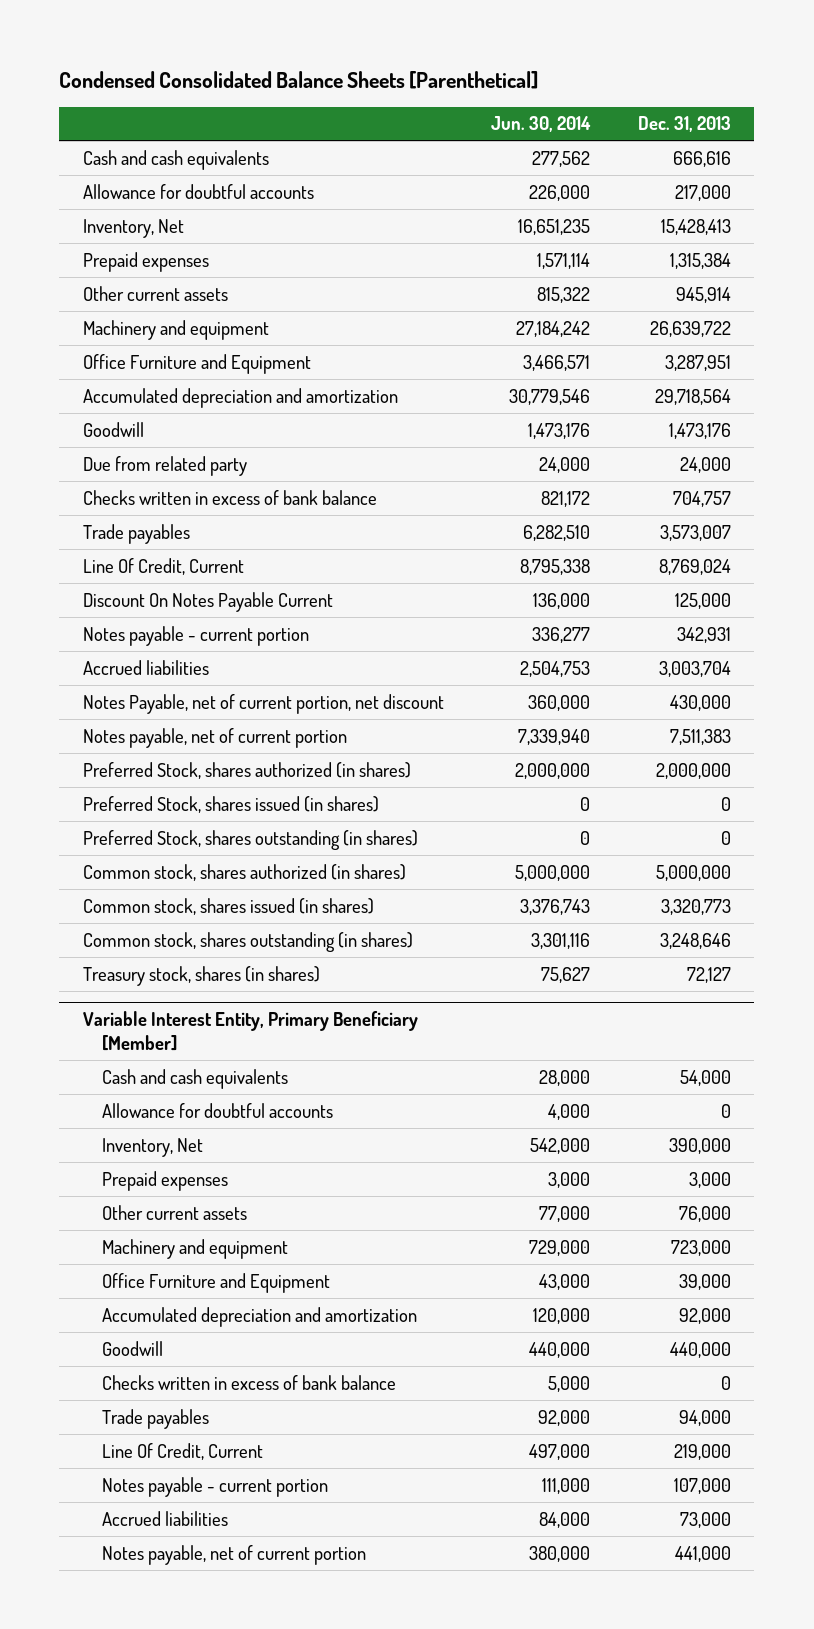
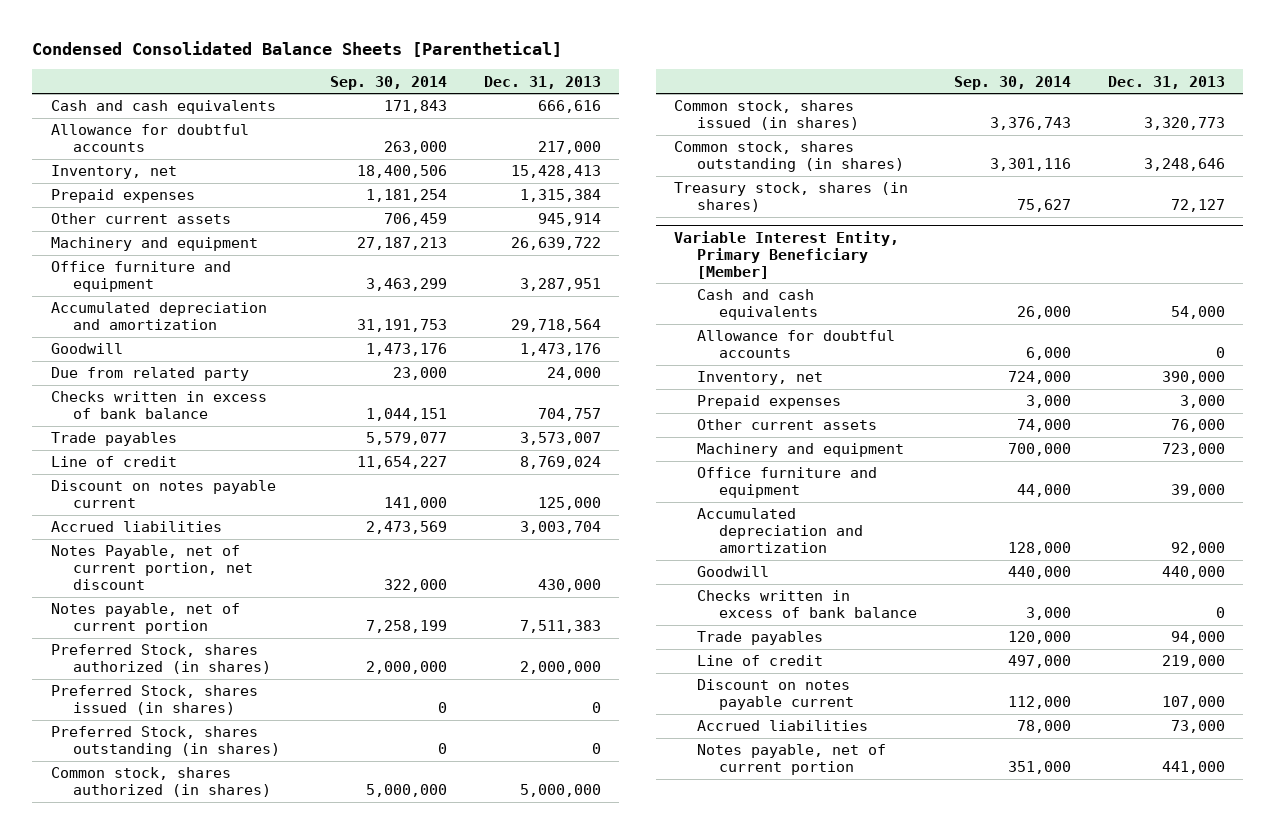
[491,116,592,133] Jun. 30, 2014 -> none
none -> [330,75,448,90] Sep. 30, 2014
[82,218,184,238] Inventory, Net -> [50,165,177,180] Inventory, net
[82,353,311,374] Office Furniture and Equipment -> [50,261,231,293] Office furniture and equipment
[82,625,309,646] Notes payable - current portion -> none
[82,557,244,575] Line Of Credit, Current -> [50,456,177,468] Line of credit
[82,591,333,612] Discount On Notes Payable Current -> [50,480,276,509] Discount on notes payable current
[101,1137,203,1157] Inventory, Net -> [696,371,823,386] Inventory, net
[101,1272,330,1293] Office Furniture and Equipment -> [696,467,877,499] Office furniture and equipment
[101,1442,263,1460] Line Of Credit, Current -> [696,655,823,667] Line of credit
[101,1476,328,1497] Notes payable - current portion -> [696,679,855,711] Discount on notes payable current

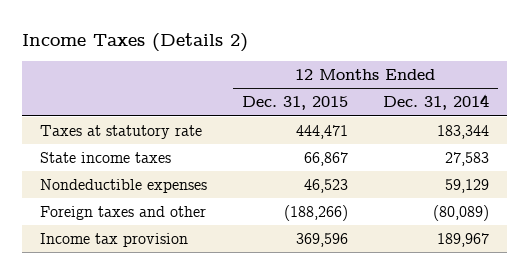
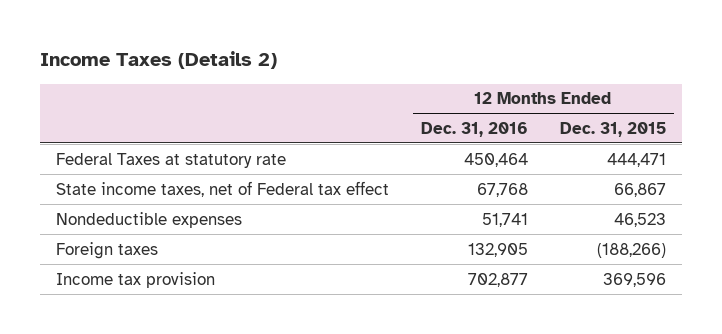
[383,94,490,111] Dec. 31, 2014 -> none
none -> [420,121,528,137] Dec. 31, 2016
[39,124,202,139] Taxes at statutory rate -> [55,152,286,168] Federal Taxes at statutory rate
[39,151,171,163] State income taxes -> [55,180,389,197] State income taxes, net of Federal tax effect
[39,205,206,220] Foreign taxes and other -> [55,241,158,259] Foreign taxes

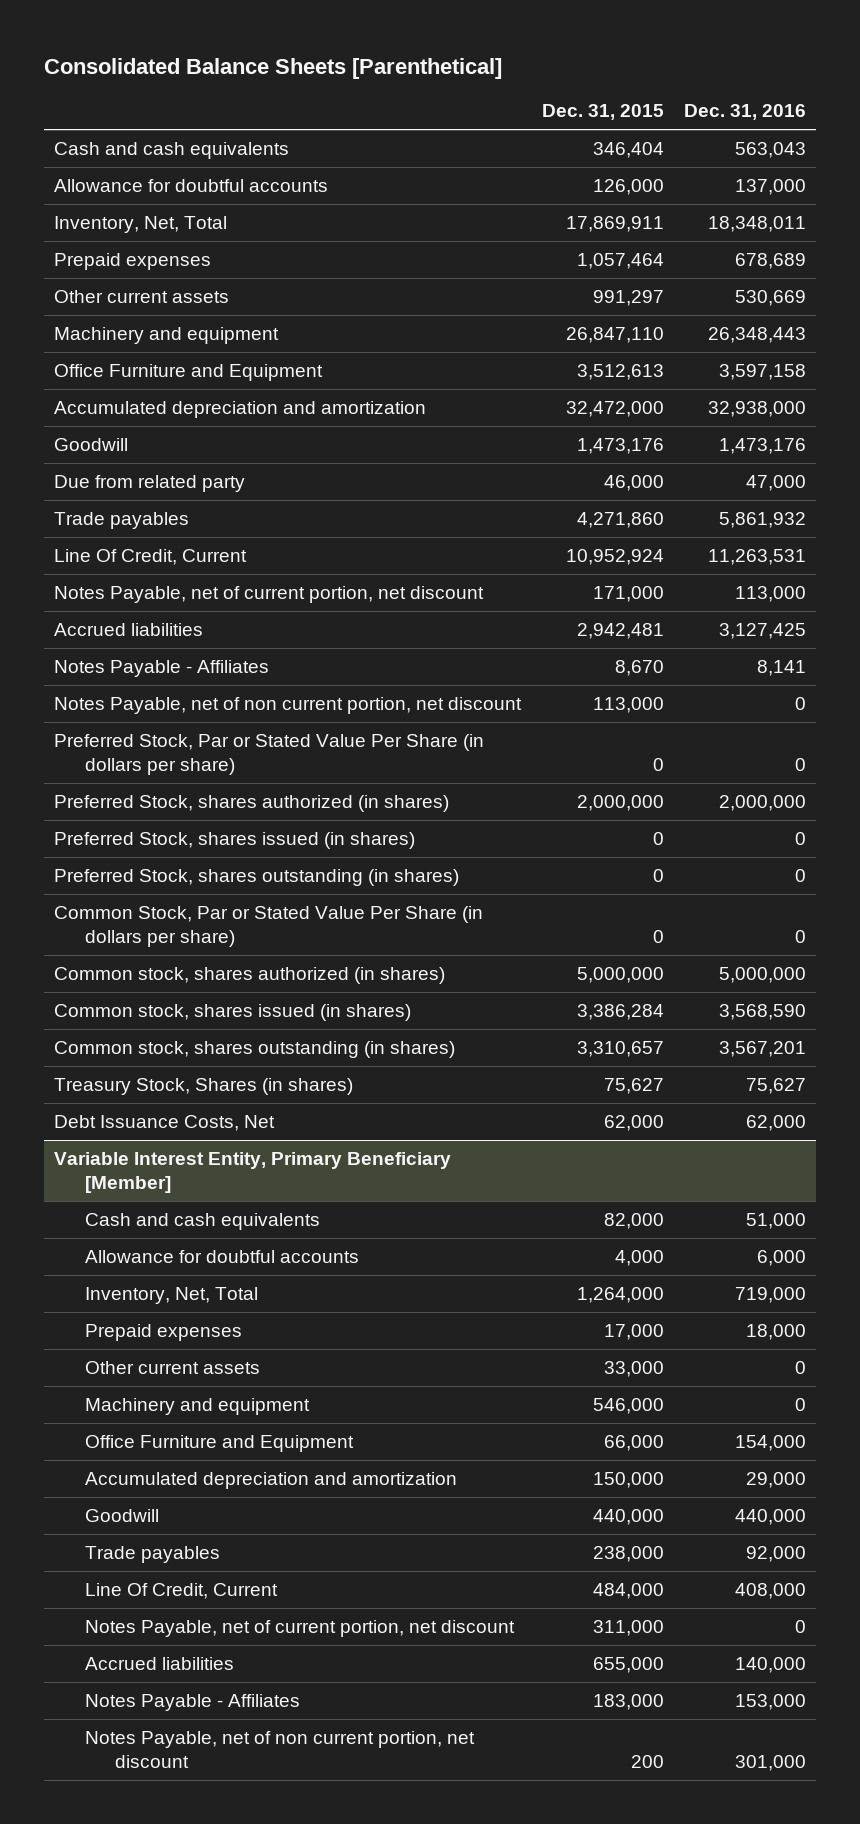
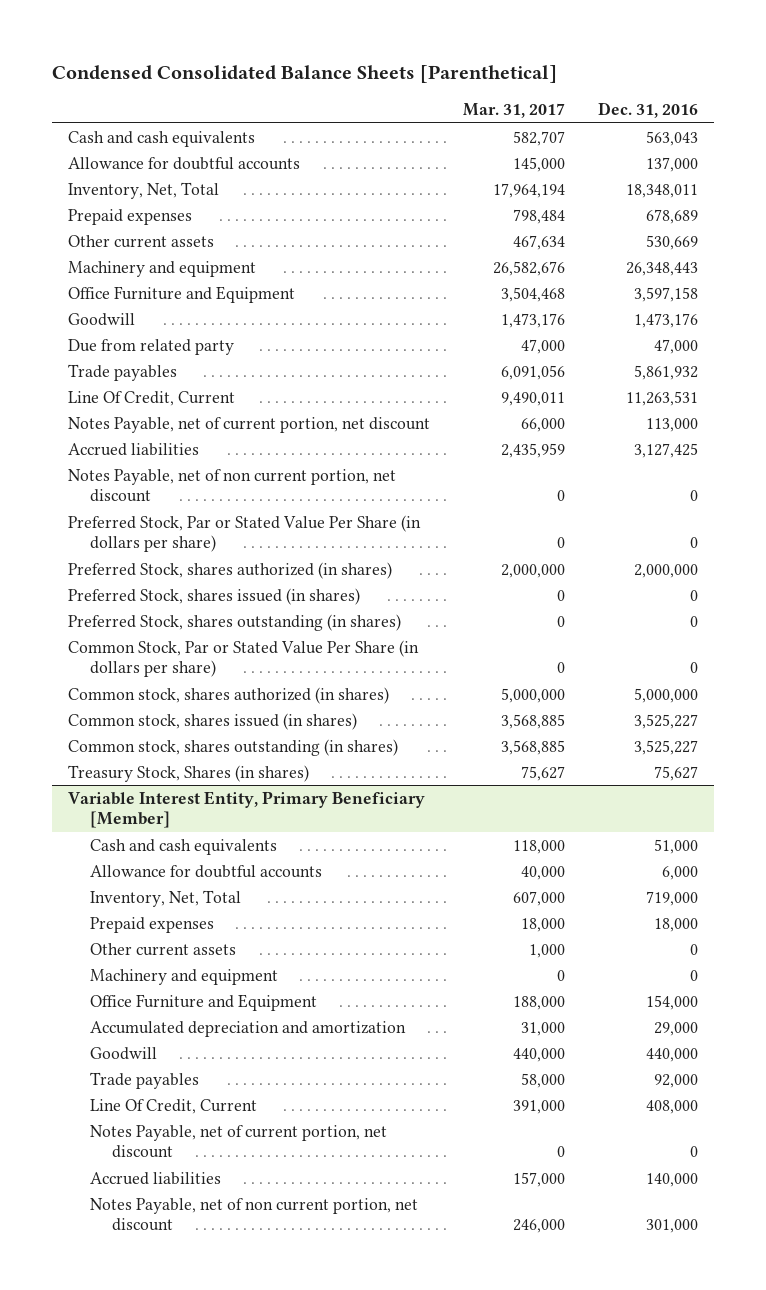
[44,57,503,79] Consolidated Balance Sheets [Parenthetical] -> [51,65,557,84] Condensed Consolidated Balance Sheets [Parenthetical]
[541,104,664,121] Dec. 31, 2015 -> none
none -> [462,103,565,119] Mar. 31, 2017
[54,400,427,418] Accumulated depreciation and amortization -> none
[54,659,270,677] Notes Payable - Affiliates -> none
[718,1003,806,1020] 3,568,590 -> [633,713,698,729] 3,525,227
[718,1040,806,1057] 3,567,201 -> [633,739,698,755] 3,525,227
[54,1114,276,1131] Debt Issuance Costs, Net -> none
[84,1693,300,1711] Notes Payable - Affiliates -> none

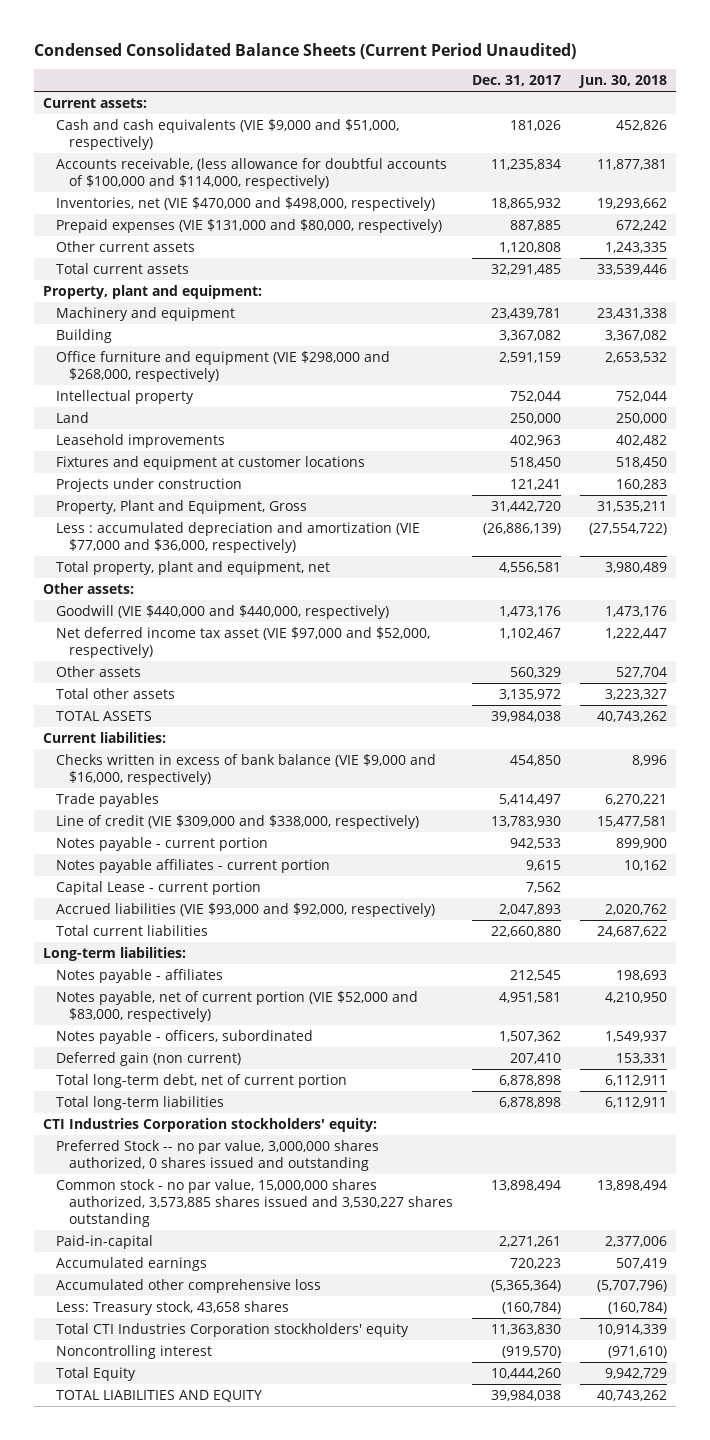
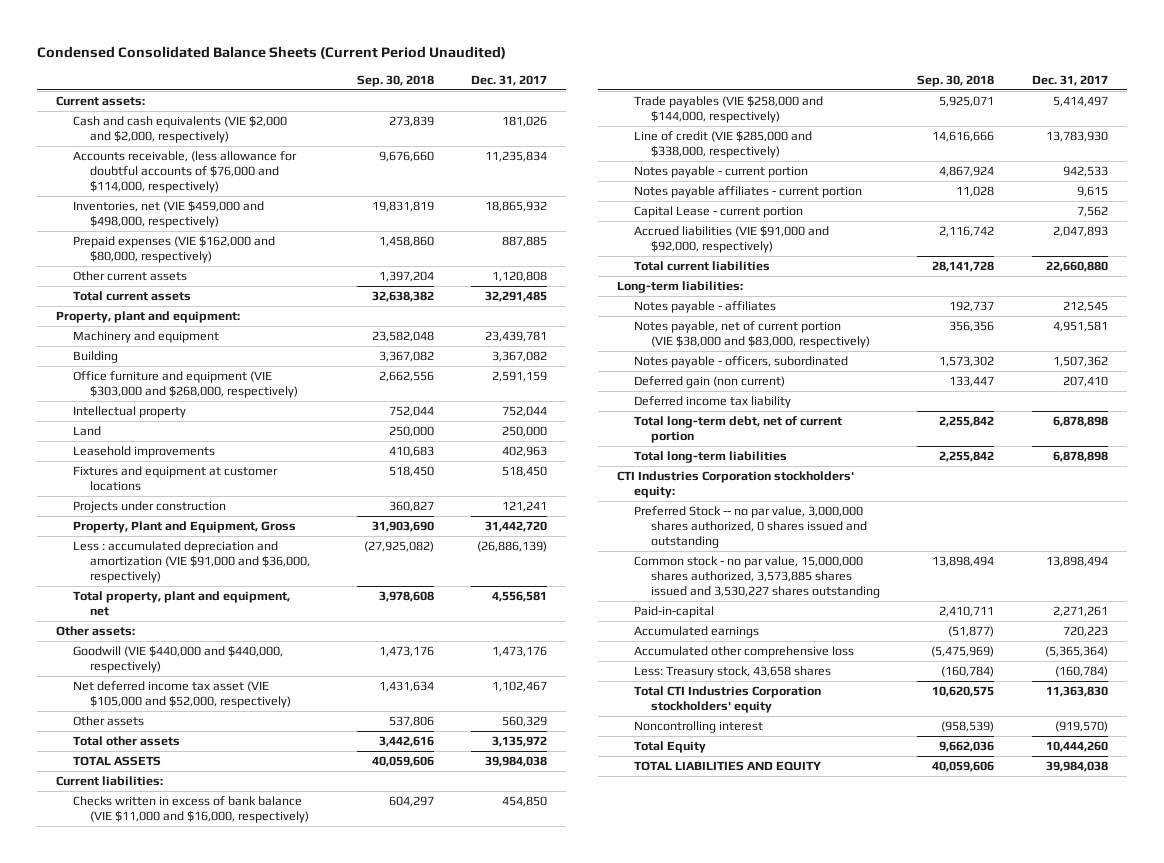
[577,75,667,89] Jun. 30, 2018 -> none
none -> [356,74,434,87] Sep. 30, 2018
[56,118,400,150] Cash and cash equivalents (VIE $9,000 and $51,000, respectively) -> [73,116,288,144] Cash and cash equivalents (VIE $2,000 and $2,000, respectively)
[56,157,448,189] Accounts receivable, (less allowance for doubtful accounts of $100,000 and $114,000, respectively) -> [73,151,298,194] Accounts receivable, (less allowance for doubtful accounts of $76,000 and $114,000, respectively)
[56,196,436,211] Inventories, net (VIE $470,000 and $498,000, respectively) -> [73,201,265,229] Inventories, net (VIE $459,000 and $498,000, respectively)
[56,218,443,233] Prepaid expenses (VIE $131,000 and $80,000, respectively) -> [73,236,276,264] Prepaid expenses (VIE $162,000 and $80,000, respectively)
[56,350,391,382] Office furniture and equipment (VIE $298,000 and $268,000, respectively) -> [73,371,299,399] Office furniture and equipment (VIE $303,000 and $268,000, respectively)
[56,521,421,553] Less : accumulated depreciation and amortization (VIE $77,000 and $36,000, respectively) -> [73,541,311,584] Less : accumulated depreciation and amortization (VIE $91,000 and $36,000, respectively)
[56,626,431,658] Net deferred income tax asset (VIE $97,000 and $52,000, respectively) -> [73,681,292,709] Net deferred income tax asset (VIE $105,000 and $52,000, respectively)
[56,753,437,785] Checks written in excess of bank balance (VIE $9,000 and $16,000, respectively) -> [73,796,310,824] Checks written in excess of bank balance (VIE $11,000 and $16,000, respectively)
[56,792,160,807] Trade payables -> [633,96,823,124] Trade payables (VIE $258,000 and $144,000, respectively)
[56,814,420,829] Line of credit (VIE $309,000 and $338,000, respectively) -> [633,131,812,159] Line of credit (VIE $285,000 and $338,000, respectively)
[56,902,436,917] Accrued liabilities (VIE $93,000 and $92,000, respectively) -> [633,226,829,254] Accrued liabilities (VIE $91,000 and $92,000, respectively)
[56,990,419,1022] Notes payable, net of current portion (VIE $52,000 and $83,000, respectively) -> [633,321,870,349] Notes payable, net of current portion (VIE $38,000 and $83,000, respectively)
none -> [633,396,791,409] Deferred income tax liability

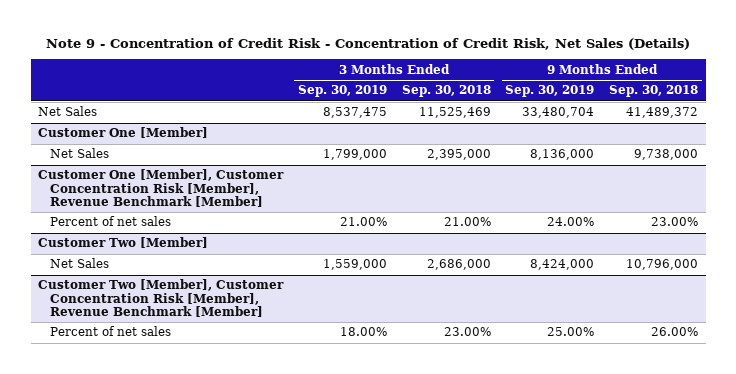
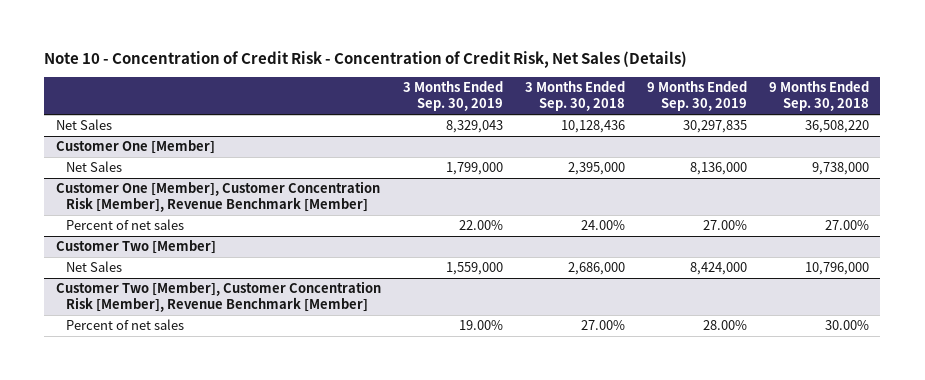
[46,38,691,51] Note 9 - Concentration of Credit Risk - Concentration of Credit Risk, Net Sales (Details) -> [44,51,688,69] Note 10 - Concentration of Credit Risk - Concentration of Credit Risk, Net Sales (Details)
[322,107,387,119] 8,537,475 -> [445,119,503,133] 8,329,043
[418,107,491,119] 11,525,469 -> [560,119,625,133] 10,128,436
[522,107,595,119] 33,480,704 -> [683,119,748,133] 30,297,835
[626,107,699,119] 41,489,372 -> [805,119,870,133] 36,508,220
[339,217,387,227] 21.00% -> [458,219,503,230] 22.00%
[443,217,491,227] 21.00% -> [580,219,625,230] 24.00%
[547,217,595,227] 24.00% -> [703,219,748,230] 27.00%
[651,217,699,227] 23.00% -> [825,219,870,230] 27.00%
[339,327,387,337] 18.00% -> [458,319,503,330] 19.00%
[443,327,491,337] 23.00% -> [580,319,625,330] 27.00%
[547,327,595,337] 25.00% -> [703,319,748,330] 28.00%
[651,327,699,337] 26.00% -> [825,319,870,330] 30.00%

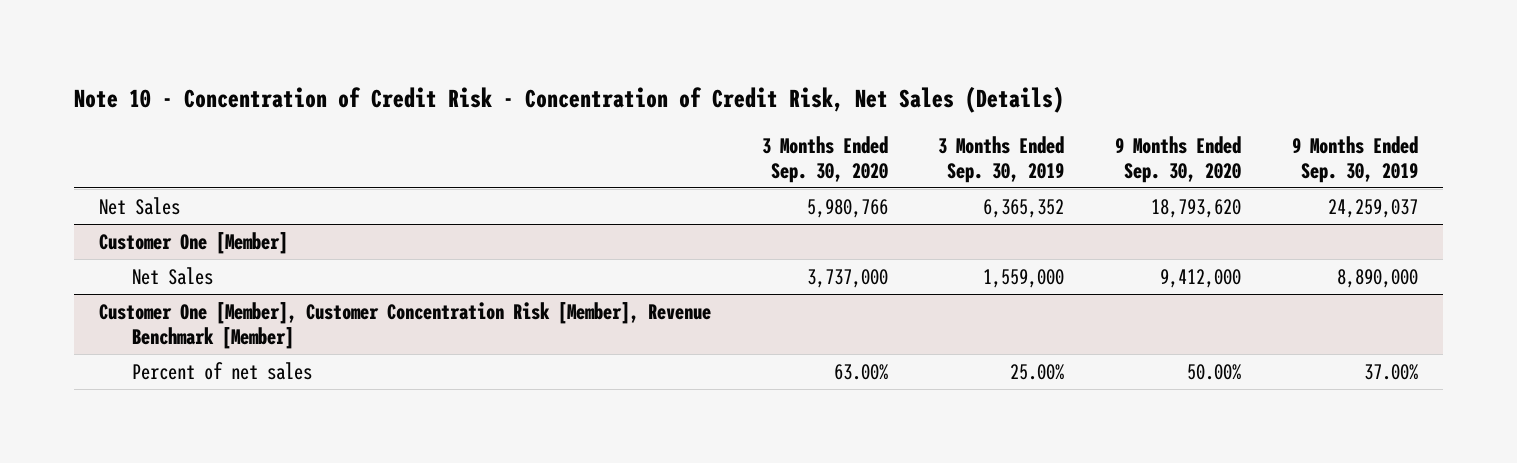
[524,81,625,112] 3 Months Ended Sep. 30, 2018 -> none
[769,81,870,112] 9 Months Ended Sep. 30, 2018 -> none
none -> [761,135,888,183] 3 Months Ended Sep. 30, 2020
none -> [1114,135,1241,183] 9 Months Ended Sep. 30, 2020
[445,119,503,133] 8,329,043 -> [983,199,1065,219] 6,365,352
[683,119,748,133] 30,297,835 -> [1327,199,1418,219] 24,259,037
[445,161,503,175] 1,799,000 -> [983,269,1065,289] 1,559,000
[690,161,748,175] 8,136,000 -> [1336,269,1418,289] 8,890,000
[55,239,216,254] Customer Two [Member] -> none
[65,260,122,272] Net Sales -> none
[55,280,381,313] Customer Two [Member], Customer Concentration Risk [Member], Revenue Benchmark [Member] -> none
[65,318,184,330] Percent of net sales -> none
[458,219,503,230] 22.00% -> [1010,364,1065,381] 25.00%
[703,219,748,230] 27.00% -> [1363,364,1418,381] 37.00%

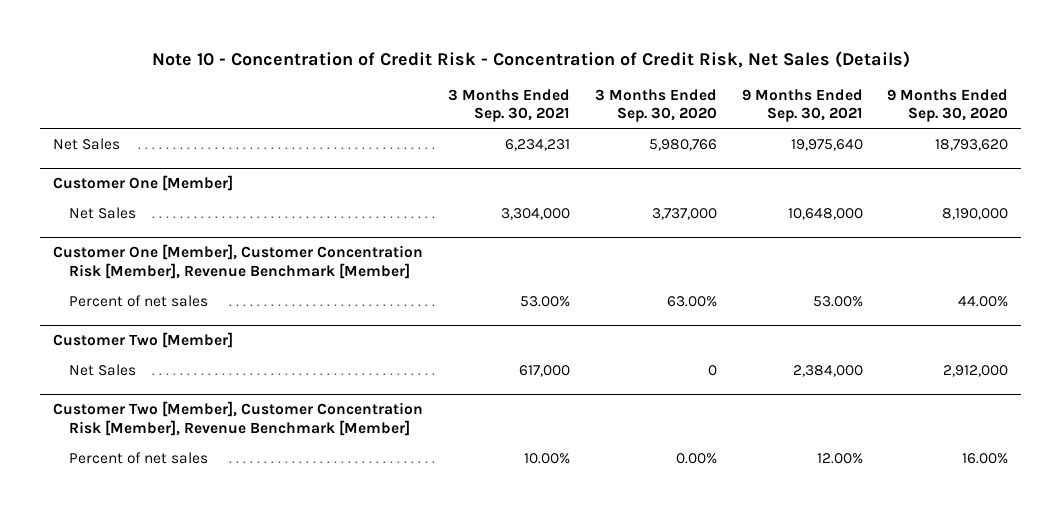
[938,135,1065,183] 3 Months Ended Sep. 30, 2019 -> none
[1291,135,1418,183] 9 Months Ended Sep. 30, 2019 -> none
none -> [447,88,570,123] 3 Months Ended Sep. 30, 2021
none -> [741,88,863,123] 9 Months Ended Sep. 30, 2021
[1159,269,1241,289] 9,412,000 -> [942,207,1009,220] 8,190,000
[1186,364,1241,381] 50.00% -> [958,295,1009,307] 44.00%
none -> [52,332,233,349] Customer Two [Member]
none -> [68,363,136,376] Net Sales
none -> [52,401,423,436] Customer Two [Member], Customer Concentration Risk [Member], Revenue Benchmark [Member]
none -> [68,451,208,464] Percent of net sales

